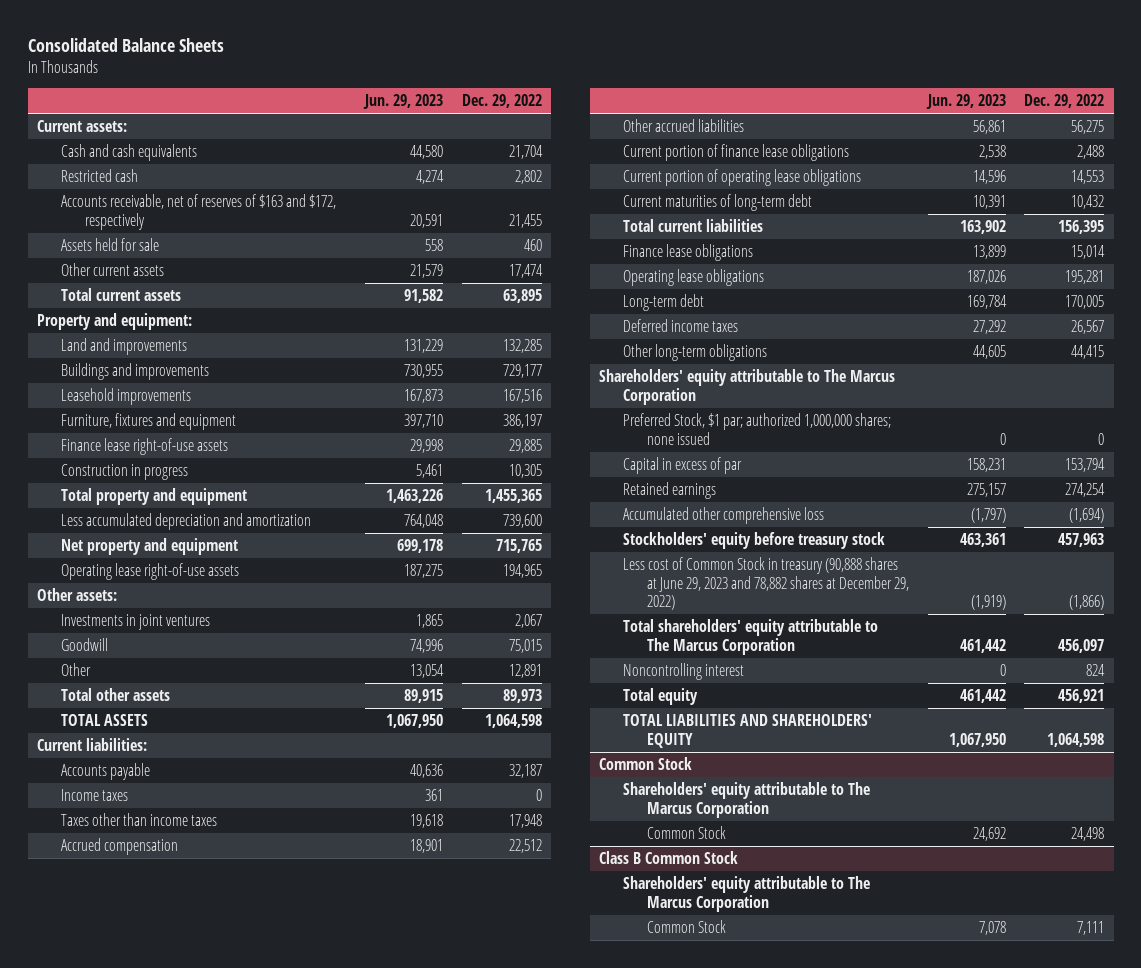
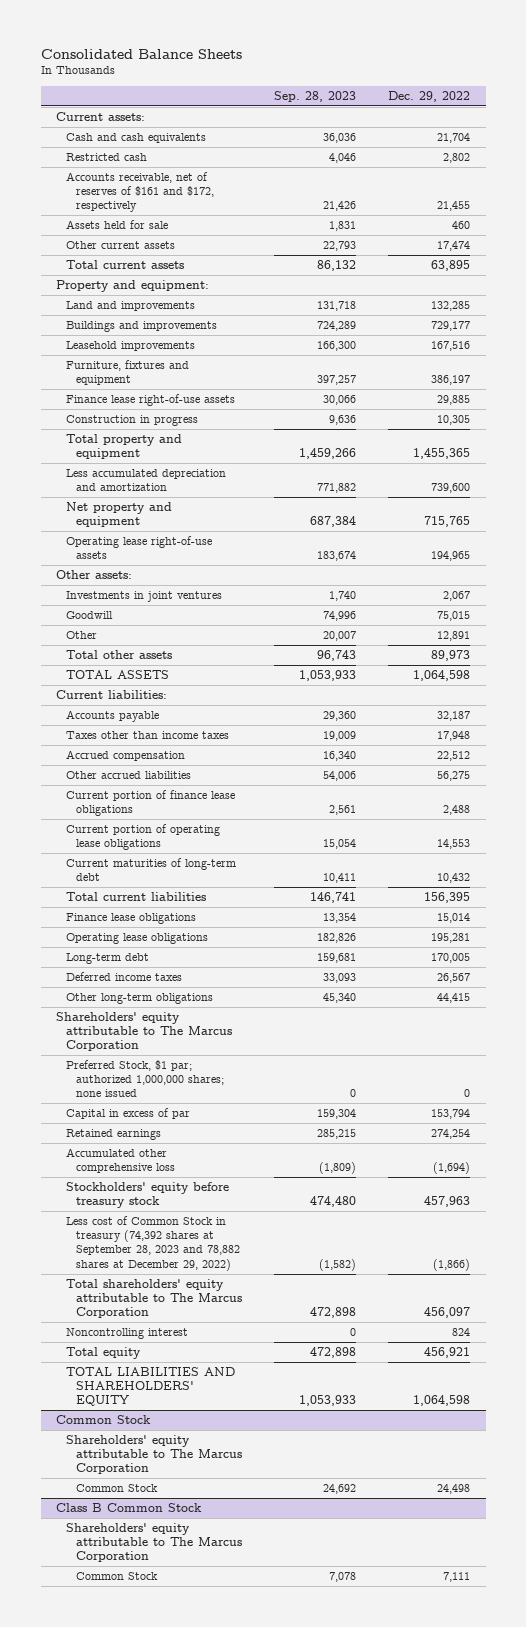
[363,94,444,110] Jun. 29, 2023 -> none
none -> [273,91,356,103] Sep. 28, 2023
[60,194,336,230] Accounts receivable, net of reserves of $163 and $172, respectively -> [66,172,215,213] Accounts receivable, net of reserves of $161 and $172, respectively
[60,789,128,802] Income taxes -> none
[623,557,910,611] Less cost of Common Stock in treasury (90,888 shares at June 29, 2023 and 78,882 shares at December 29, 2022) -> [66,1216,241,1271] Less cost of Common Stock in treasury (74,392 shares at September 28, 2023 and 78,882 shares at December 29, 2022)

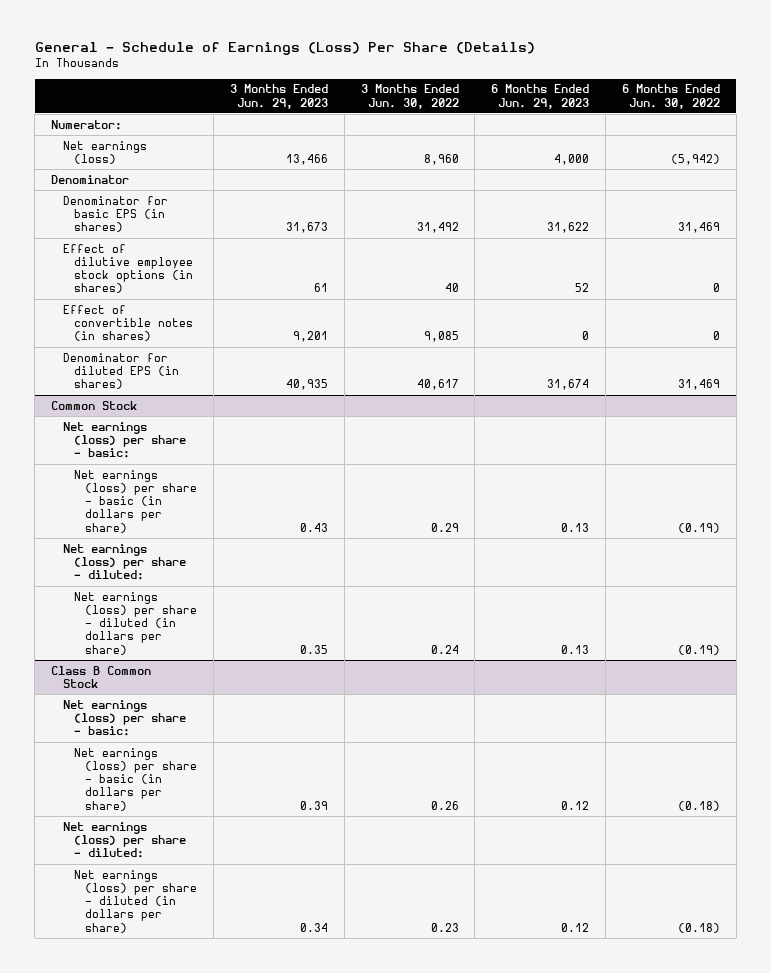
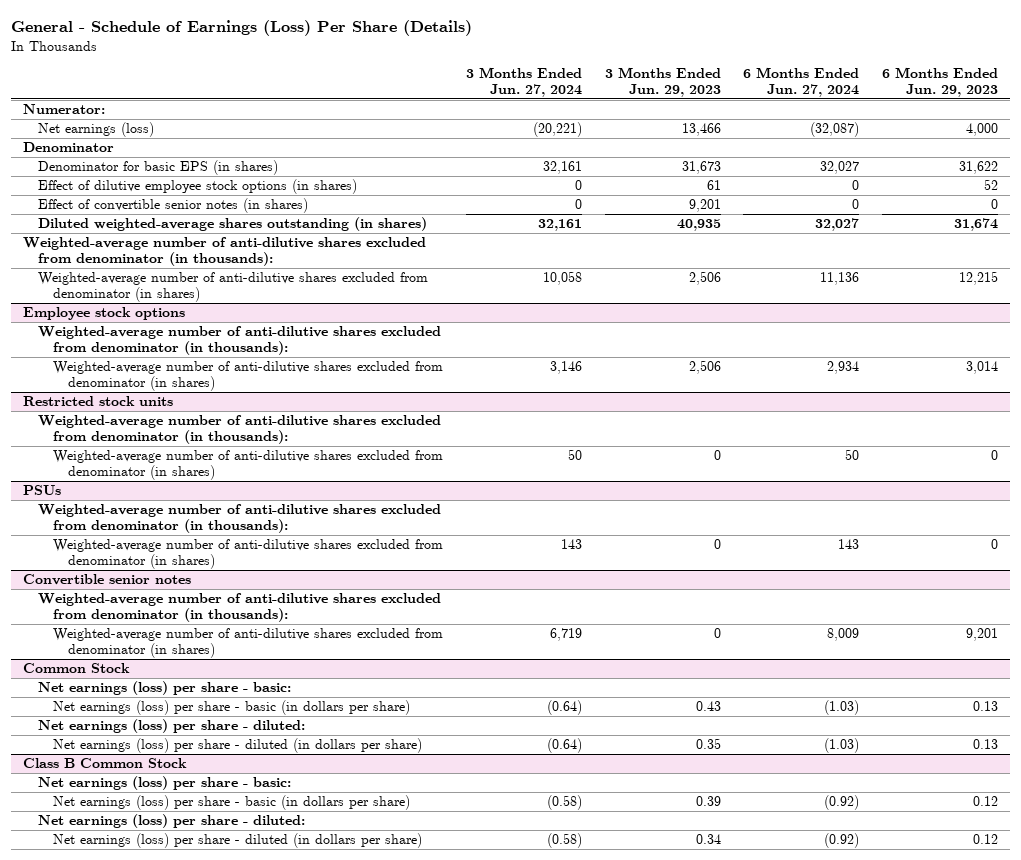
[360,84,459,109] 3 Months Ended Jun. 30, 2022 -> none
[621,84,720,109] 6 Months Ended Jun. 30, 2022 -> none
none -> [465,67,582,97] 3 Months Ended Jun. 27, 2024
none -> [743,67,860,97] 6 Months Ended Jun. 27, 2024
[62,304,193,342] Effect of convertible notes (in shares) -> [37,198,308,214] Effect of convertible senior notes (in shares)
[62,352,179,390] Denominator for diluted EPS (in shares) -> [37,217,427,232] Diluted weighted-average shares outstanding (in shares)
none -> [22,237,426,266] Weighted-average number of anti-dilutive shares excluded from denominator (in thousands):
none -> [37,272,428,302] Weighted-average number of anti-dilutive shares excluded from denominator (in shares)
none -> [22,307,185,321] Employee stock options
none -> [37,326,441,355] Weighted-average number of anti-dilutive shares excluded from denominator (in thousands):
none -> [53,361,444,391] Weighted-average number of anti-dilutive shares excluded from denominator (in shares)
none -> [22,396,173,407] Restricted stock units
none -> [37,415,441,444] Weighted-average number of anti-dilutive shares excluded from denominator (in thousands):
none -> [53,450,444,480] Weighted-average number of anti-dilutive shares excluded from denominator (in shares)
none -> [22,485,61,496] PSUs
none -> [37,504,441,533] Weighted-average number of anti-dilutive shares excluded from denominator (in thousands):
none -> [53,539,444,569] Weighted-average number of anti-dilutive shares excluded from denominator (in shares)
none -> [22,574,191,586] Convertible senior notes
none -> [37,593,441,622] Weighted-average number of anti-dilutive shares excluded from denominator (in thousands):
none -> [53,628,444,658] Weighted-average number of anti-dilutive shares excluded from denominator (in shares)

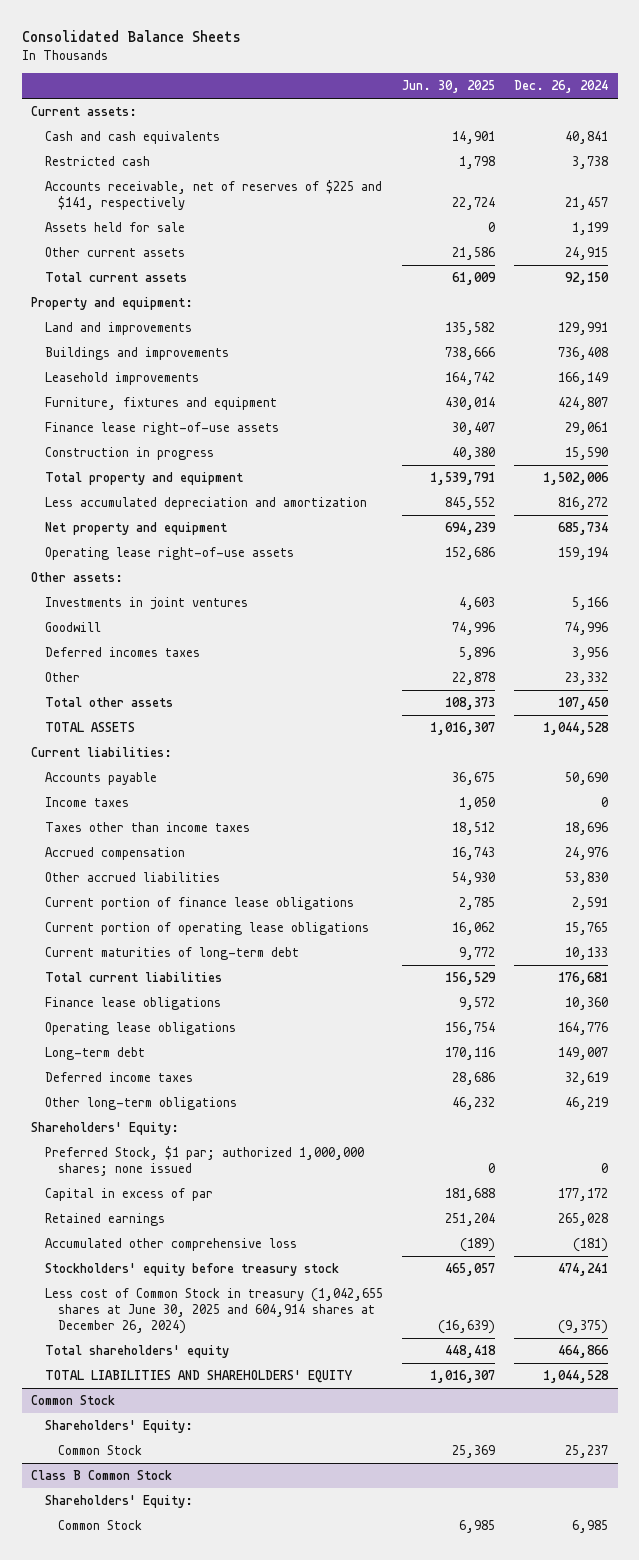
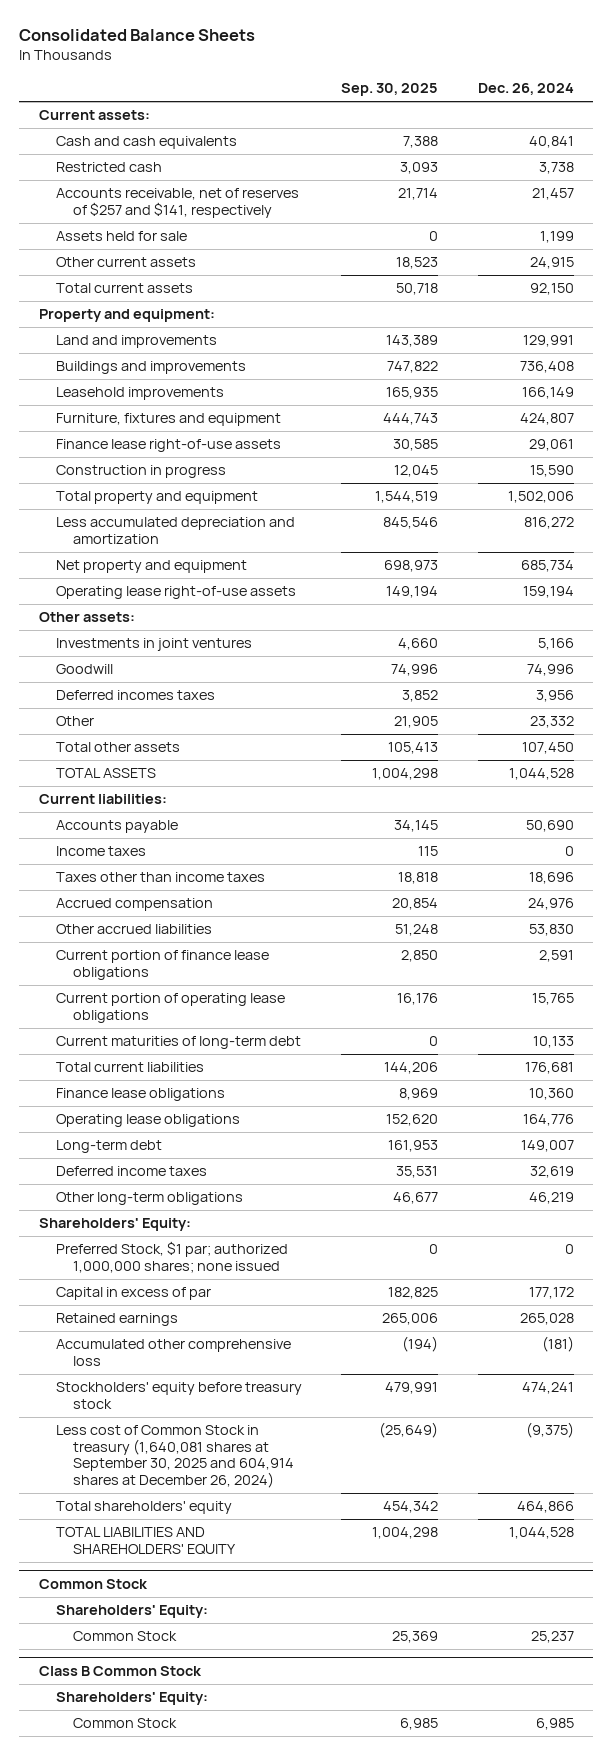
[402,80,496,94] Jun. 30, 2025 -> none
none -> [341,83,439,97] Sep. 30, 2025
[44,180,382,211] Accounts receivable, net of reserves of $225 and $141, respectively -> [55,188,299,218] Accounts receivable, net of reserves of $257 and $141, respectively
[44,1288,383,1335] Less cost of Common Stock in treasury (1,042,655 shares at June 30, 2025 and 604,914 shares at December 26, 2024) -> [55,1425,294,1488] Less cost of Common Stock in treasury (1,640,081 shares at September 30, 2025 and 604,914 shares at December 26, 2024)

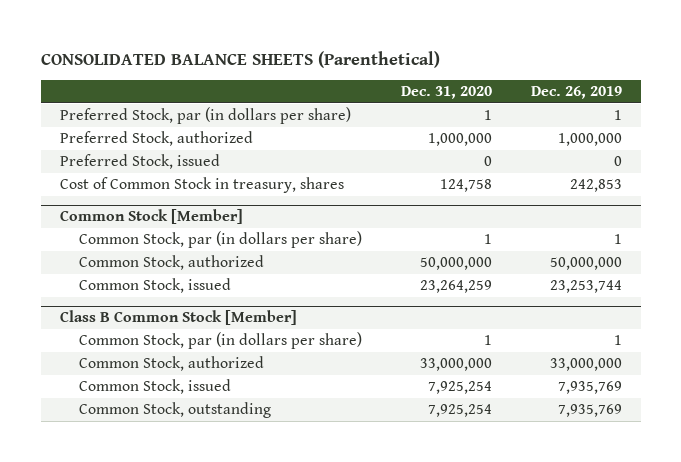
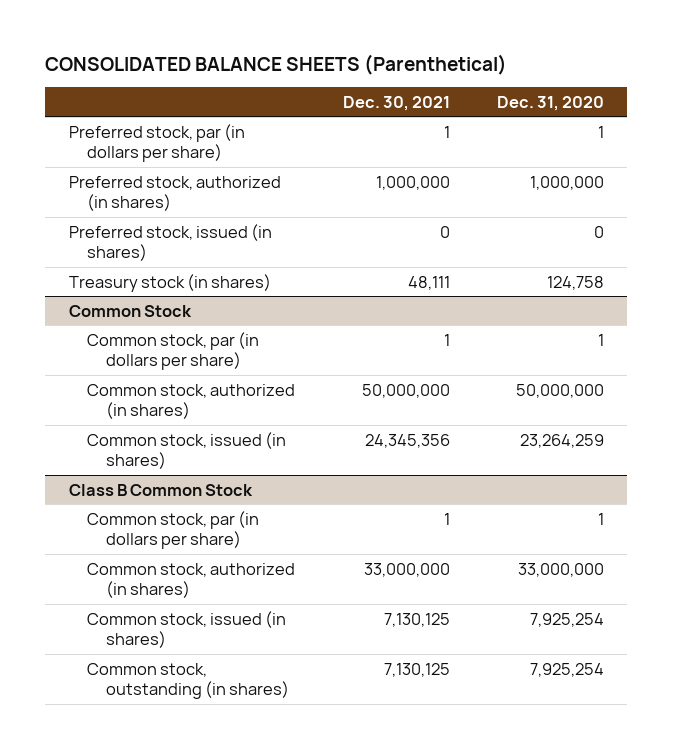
[530,86,622,100] Dec. 26, 2019 -> none
none -> [342,95,450,111] Dec. 30, 2021
[59,107,351,125] Preferred Stock, par (in dollars per share) -> [68,123,245,163] Preferred stock, par (in dollars per share)
[59,131,253,147] Preferred Stock, authorized -> [68,175,281,212] Preferred stock, authorized (in shares)
[59,154,220,170] Preferred Stock, issued -> [68,223,272,262] Preferred stock, issued (in shares)
[59,177,344,194] Cost of Common Stock in treasury, shares -> [68,273,271,292] Treasury stock (in shares)
[59,209,243,225] Common Stock [Member] -> [68,304,192,317] Common Stock
[79,231,363,249] Common Stock, par (in dollars per share) -> [87,331,260,371] Common stock, par (in dollars per share)
[79,255,265,271] Common Stock, authorized -> [87,383,296,420] Common stock, authorized (in shares)
[79,278,232,294] Common Stock, issued -> [87,431,287,470] Common stock, issued (in shares)
[59,310,297,326] Class B Common Stock [Member] -> [68,483,253,496] Class B Common Stock
[79,332,363,350] Common Stock, par (in dollars per share) -> [87,510,260,550] Common stock, par (in dollars per share)
[79,356,265,372] Common Stock, authorized -> [87,562,296,599] Common stock, authorized (in shares)
[79,379,232,395] Common Stock, issued -> [87,610,287,649] Common stock, issued (in shares)
[79,402,272,419] Common Stock, outstanding -> [87,662,290,700] Common stock, outstanding (in shares)

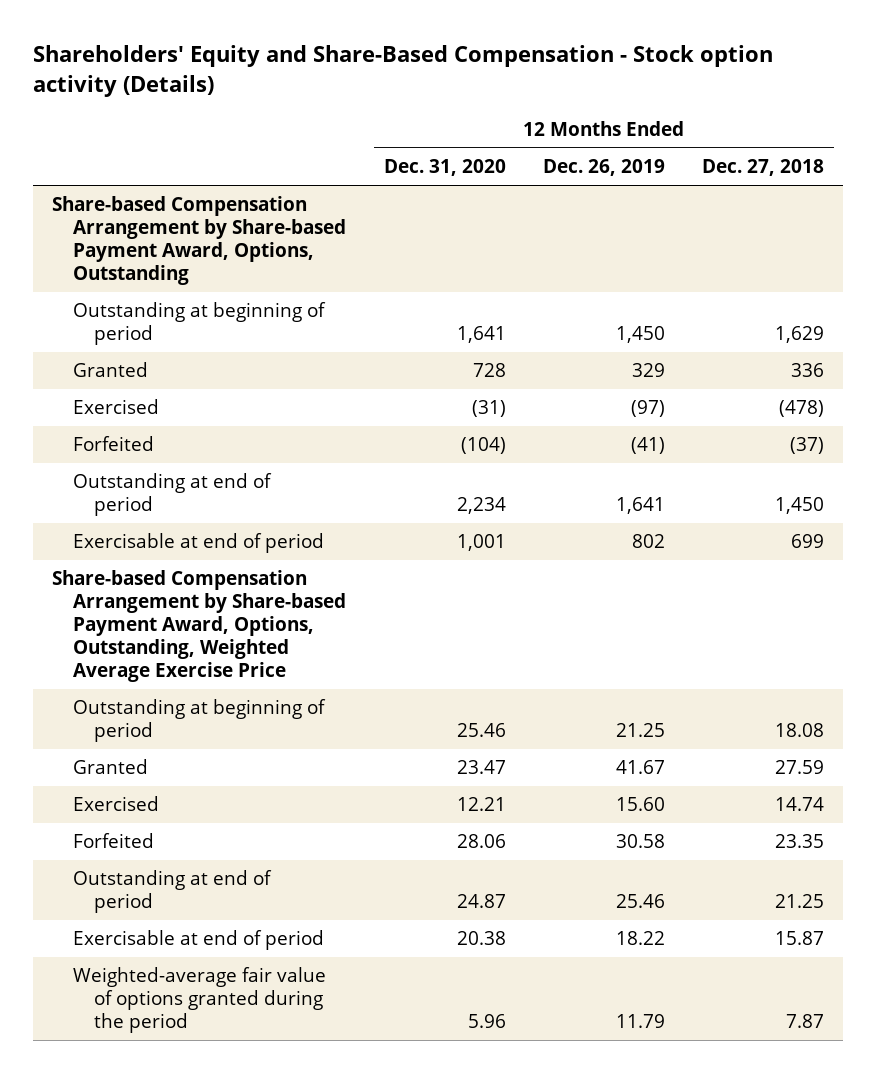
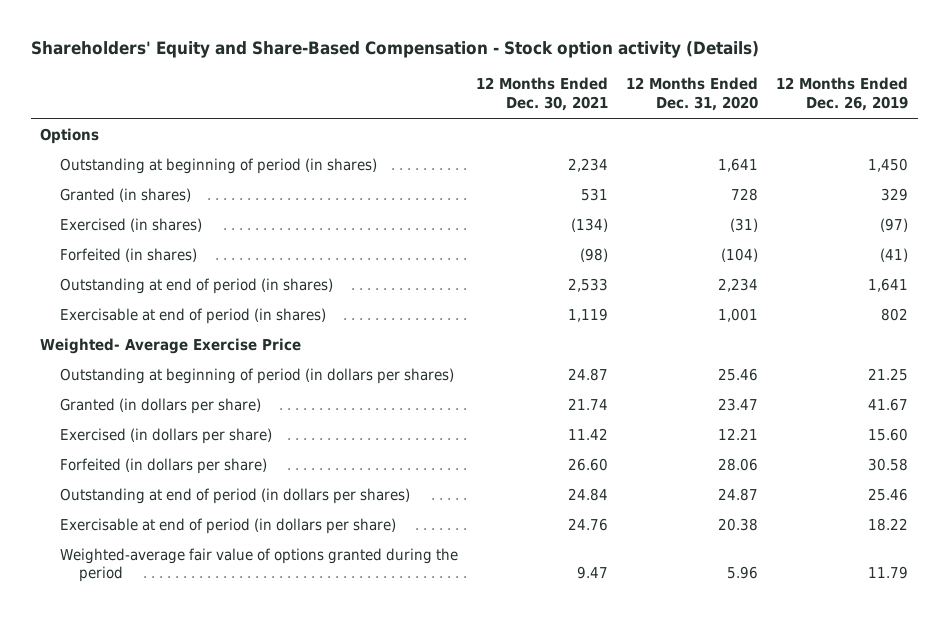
[702,159,825,177] Dec. 27, 2018 -> none
none -> [475,77,608,112] 12 Months Ended Dec. 30, 2021
[51,196,347,285] Share-based Compensation Arrangement by Share-based Payment Award, Options, Outstanding -> [40,127,100,144] Options
[73,302,327,346] Outstanding at beginning of period -> [59,157,377,174] Outstanding at beginning of period (in shares)
[73,362,149,378] Granted -> [59,187,191,202] Granted (in shares)
[73,399,160,415] Exercised -> [59,217,202,232] Exercised (in shares)
[73,436,155,452] Forfeited -> [59,247,197,262] Forfeited (in shares)
[73,473,273,517] Outstanding at end of period -> [59,277,333,294] Outstanding at end of period (in shares)
[73,533,325,554] Exercisable at end of period -> [59,307,326,324] Exercisable at end of period (in shares)
[51,570,347,682] Share-based Compensation Arrangement by Share-based Payment Award, Options, Outstanding, Weighted Average Exercise Price -> [40,337,302,354] Weighted- Average Exercise Price
[73,699,327,743] Outstanding at beginning of period -> [59,367,454,384] Outstanding at beginning of period (in dollars per shares)
[73,759,149,775] Granted -> [59,397,261,414] Granted (in dollars per share)
[73,796,160,812] Exercised -> [59,427,272,444] Exercised (in dollars per share)
[73,833,155,849] Forfeited -> [59,457,267,474] Forfeited (in dollars per share)
[73,870,273,914] Outstanding at end of period -> [59,487,410,504] Outstanding at end of period (in dollars per shares)
[73,930,325,951] Exercisable at end of period -> [59,517,396,534] Exercisable at end of period (in dollars per share)

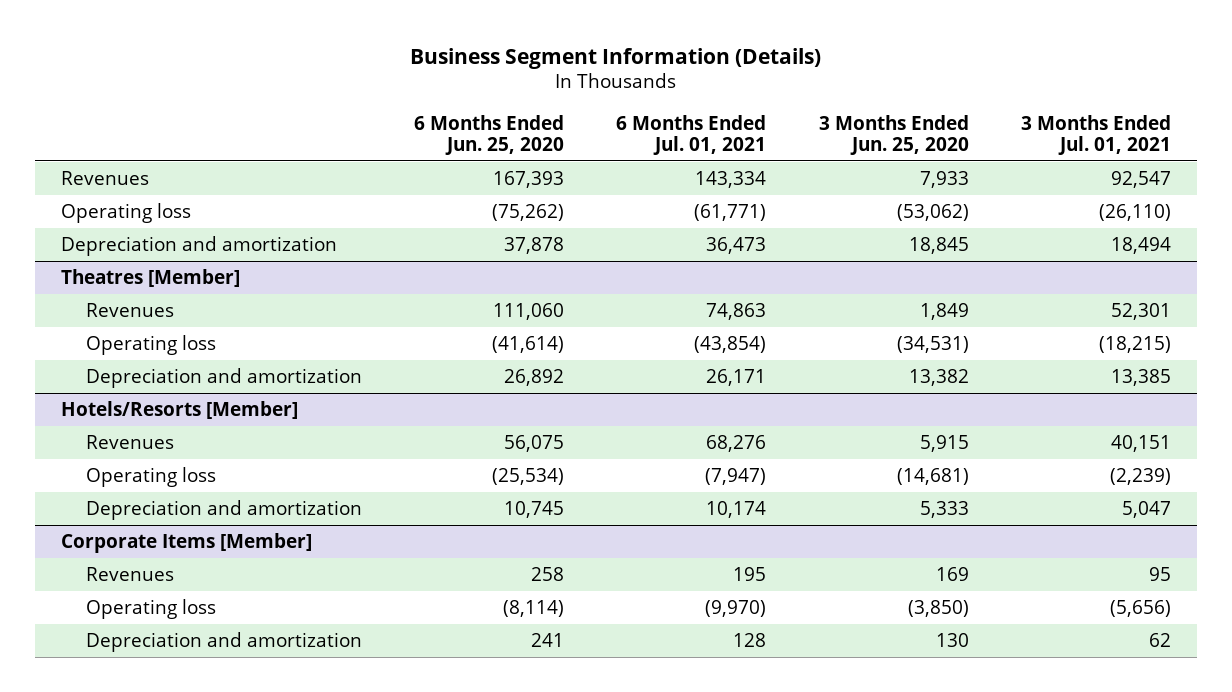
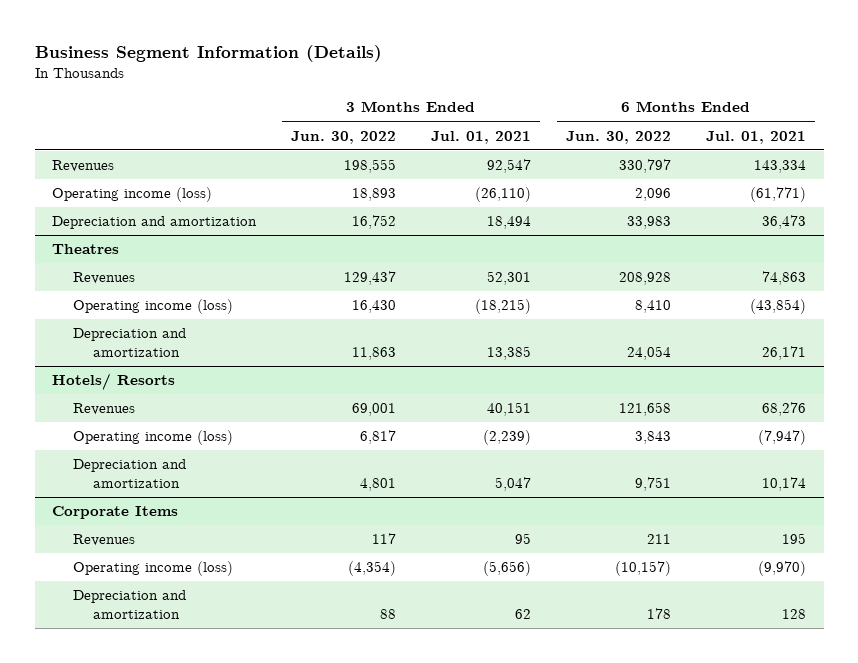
[414,114,565,155] 6 Months Ended Jun. 25, 2020 -> none
[818,114,969,155] 3 Months Ended Jun. 25, 2020 -> none
none -> [291,130,397,144] Jun. 30, 2022
none -> [566,130,672,144] Jun. 30, 2022
[61,202,192,223] Operating loss -> [52,187,213,203] Operating income (loss)
[61,268,241,287] Theatres [Member] -> [52,244,120,255] Theatres
[86,334,217,355] Operating loss -> [72,299,233,315] Operating income (loss)
[61,400,299,419] Hotels/Resorts [Member] -> [52,373,176,391] Hotels/ Resorts
[86,466,217,487] Operating loss -> [72,430,233,446] Operating income (loss)
[61,532,313,553] Corporate Items [Member] -> [52,506,179,520] Corporate Items
[86,598,217,619] Operating loss -> [72,561,233,577] Operating income (loss)

